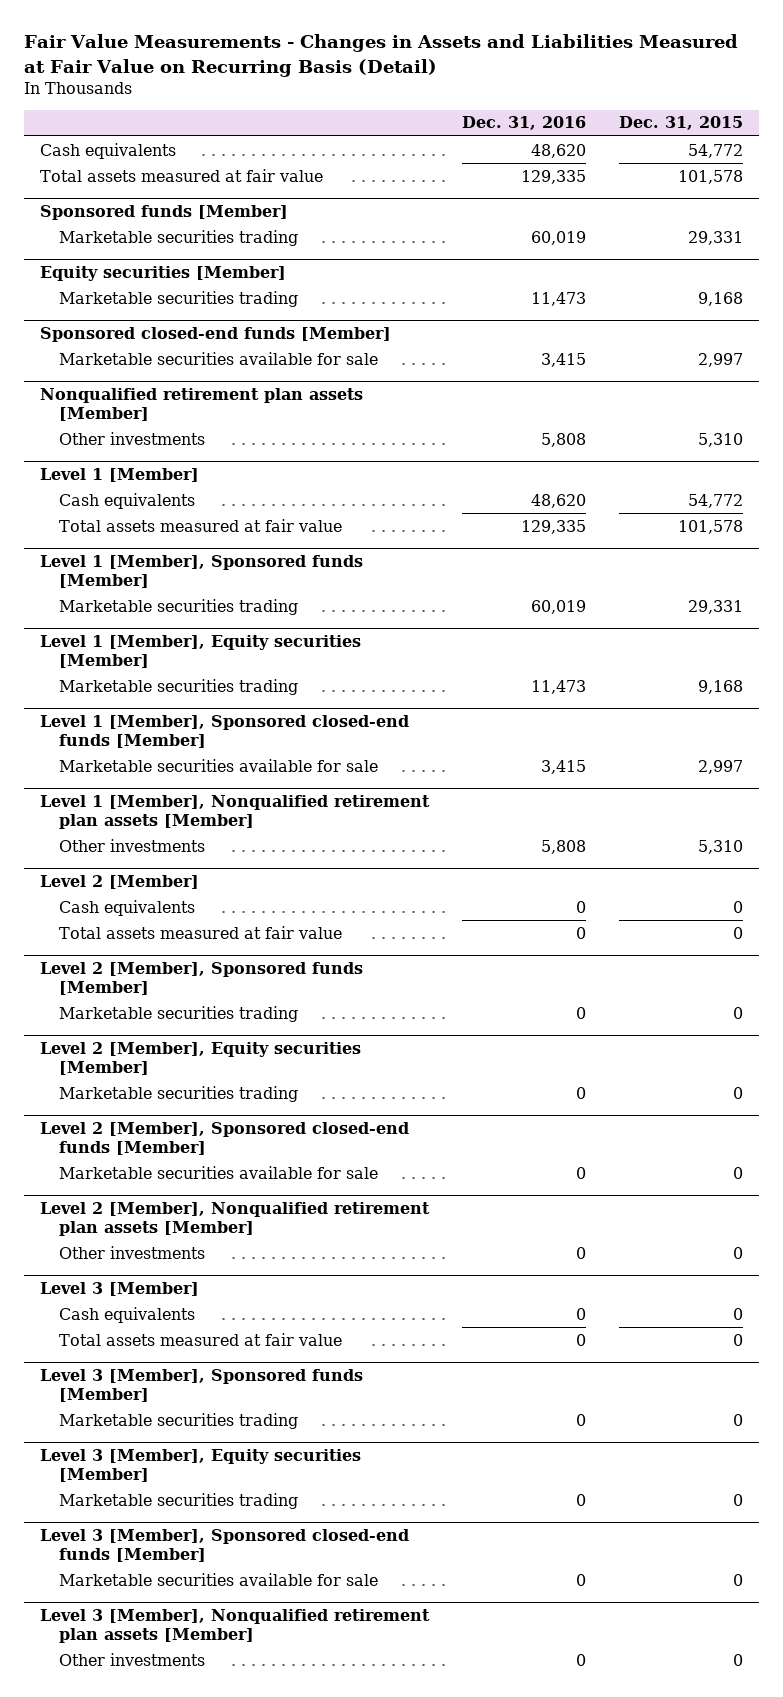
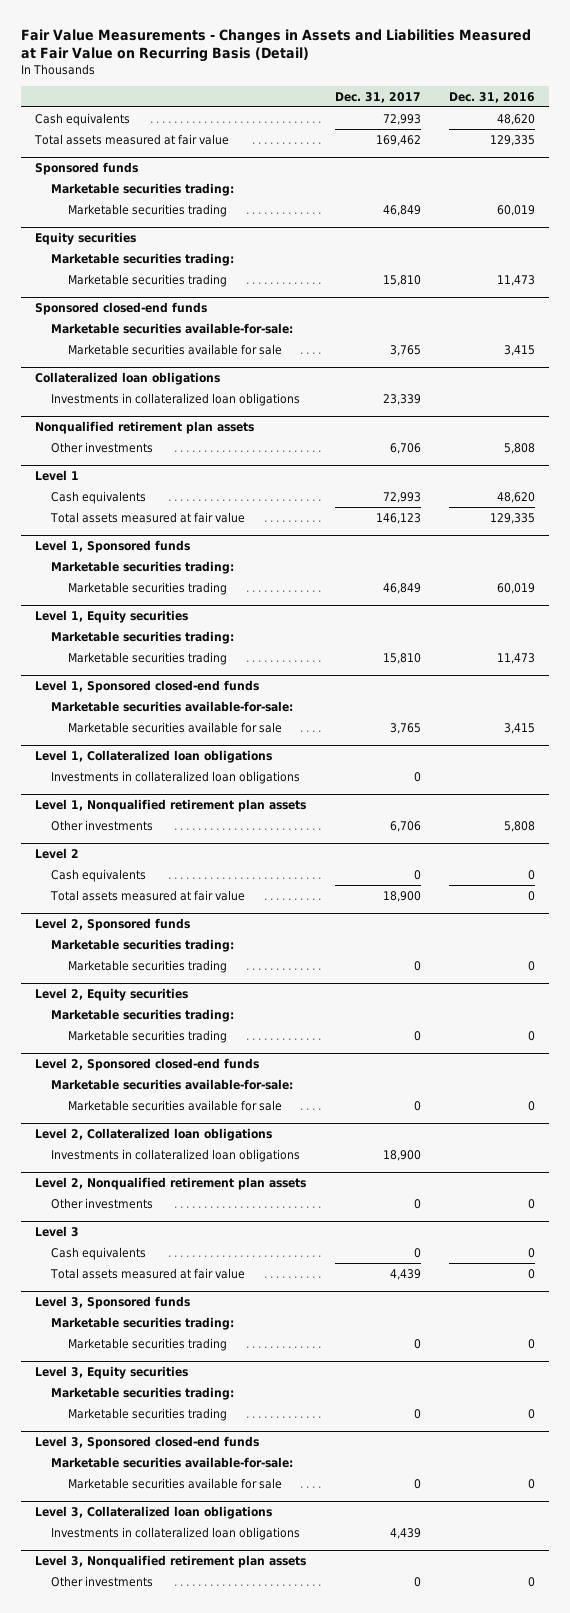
[619,116,744,131] Dec. 31, 2015 -> none
none -> [334,91,421,103] Dec. 31, 2017
[40,205,289,221] Sponsored funds [Member] -> [35,161,139,175] Sponsored funds
none -> [51,182,235,196] Marketable securities trading:
[40,266,287,282] Equity securities [Member] -> [35,231,137,245] Equity securities
none -> [51,252,235,266] Marketable securities trading:
[40,327,392,343] Sponsored closed-end funds [Member] -> [35,301,208,315] Sponsored closed-end funds
none -> [51,322,294,334] Marketable securities available-for-sale:
none -> [35,371,221,385] Collateralized loan obligations
none -> [51,392,301,406] Investments in collateralized loan obligations
[40,388,364,421] Nonqualified retirement plan assets [Member] -> [35,420,255,434] Nonqualified retirement plan assets
[40,468,200,483] Level 1 [Member] -> [35,469,80,481] Level 1
[40,555,364,588] Level 1 [Member], Sponsored funds [Member] -> [35,539,191,553] Level 1, Sponsored funds
none -> [51,560,235,574] Marketable securities trading:
[40,635,362,668] Level 1 [Member], Equity securities [Member] -> [35,609,189,623] Level 1, Equity securities
none -> [51,630,235,644] Marketable securities trading:
[40,715,410,748] Level 1 [Member], Sponsored closed-end funds [Member] -> [35,679,260,693] Level 1, Sponsored closed-end funds
none -> [51,700,294,712] Marketable securities available-for-sale:
none -> [35,749,273,763] Level 1, Collateralized loan obligations
none -> [51,770,301,784] Investments in collateralized loan obligations
[40,795,431,829] Level 1 [Member], Nonqualified retirement plan assets [Member] -> [35,798,307,812] Level 1, Nonqualified retirement plan assets
[40,875,200,890] Level 2 [Member] -> [35,847,80,859] Level 2
[40,962,364,995] Level 2 [Member], Sponsored funds [Member] -> [35,917,191,931] Level 2, Sponsored funds
none -> [51,938,235,952] Marketable securities trading:
[40,1042,362,1075] Level 2 [Member], Equity securities [Member] -> [35,987,189,1001] Level 2, Equity securities
none -> [51,1008,235,1022] Marketable securities trading:
[40,1122,410,1155] Level 2 [Member], Sponsored closed-end funds [Member] -> [35,1057,260,1071] Level 2, Sponsored closed-end funds
none -> [51,1078,294,1090] Marketable securities available-for-sale:
none -> [35,1127,273,1141] Level 2, Collateralized loan obligations
none -> [51,1148,301,1162] Investments in collateralized loan obligations
[40,1202,431,1236] Level 2 [Member], Nonqualified retirement plan assets [Member] -> [35,1176,307,1190] Level 2, Nonqualified retirement plan assets
[40,1282,200,1297] Level 3 [Member] -> [35,1225,80,1237] Level 3
[40,1369,364,1402] Level 3 [Member], Sponsored funds [Member] -> [35,1295,191,1309] Level 3, Sponsored funds
none -> [51,1316,235,1330] Marketable securities trading:
[40,1449,362,1482] Level 3 [Member], Equity securities [Member] -> [35,1365,189,1379] Level 3, Equity securities
none -> [51,1386,235,1400] Marketable securities trading:
[40,1529,410,1562] Level 3 [Member], Sponsored closed-end funds [Member] -> [35,1435,260,1449] Level 3, Sponsored closed-end funds
none -> [51,1456,294,1468] Marketable securities available-for-sale:
none -> [35,1505,273,1519] Level 3, Collateralized loan obligations
none -> [51,1526,301,1540] Investments in collateralized loan obligations
[40,1609,431,1643] Level 3 [Member], Nonqualified retirement plan assets [Member] -> [35,1554,307,1568] Level 3, Nonqualified retirement plan assets

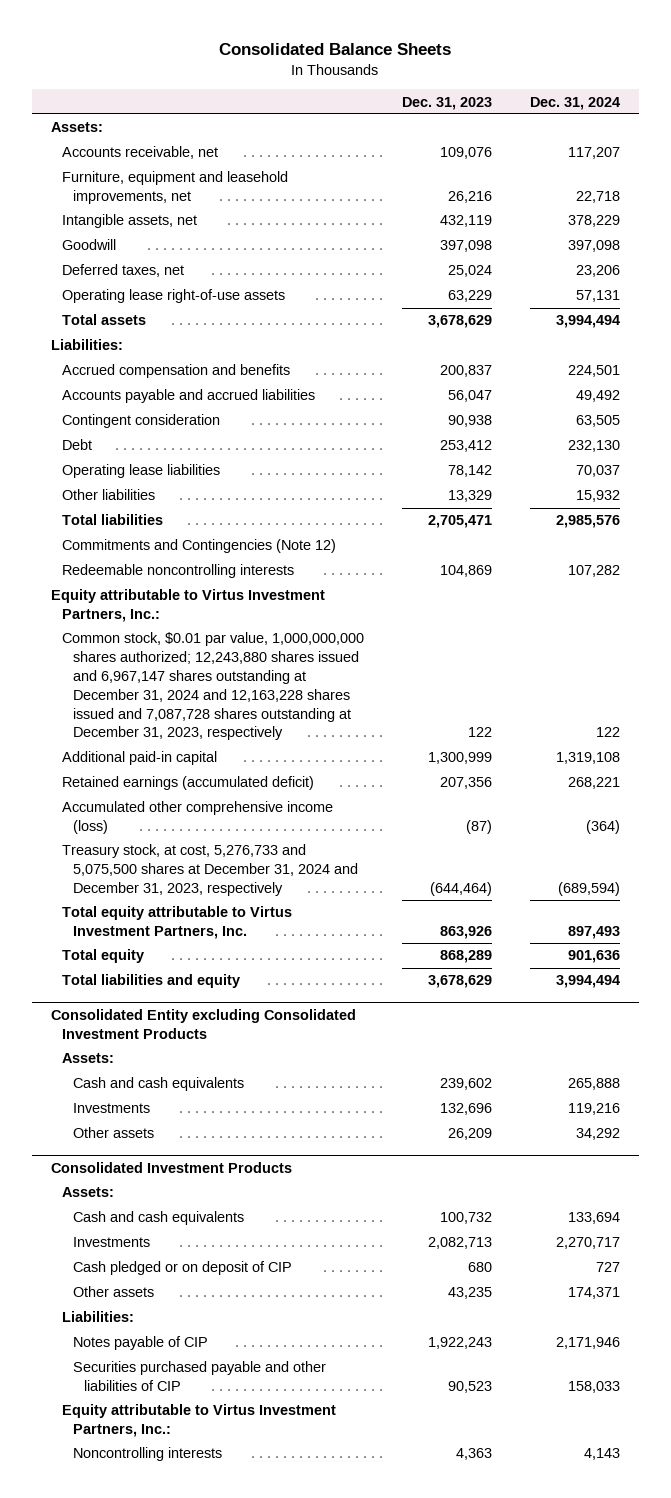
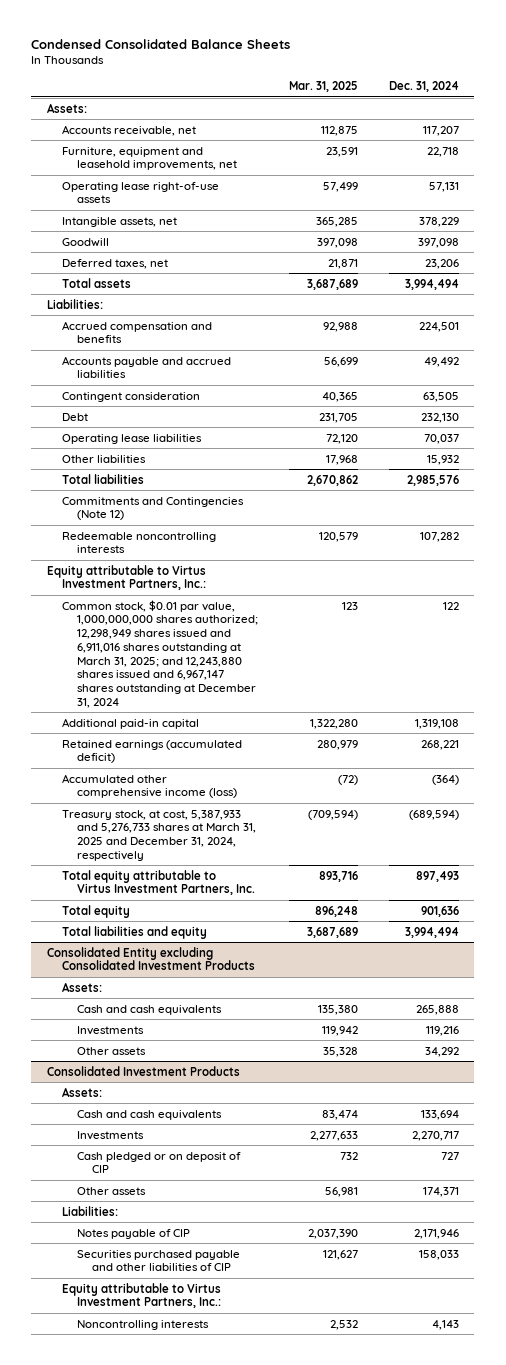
[219,42,452,55] Consolidated Balance Sheets -> [31,38,291,49] Condensed Consolidated Balance Sheets
[401,96,492,110] Dec. 31, 2023 -> none
none -> [288,81,358,93] Mar. 31, 2025
[61,289,285,304] Operating lease right-of-use assets -> [61,181,219,204] Operating lease right-of-use assets
[61,632,364,741] Common stock, $0.01 par value, 1,000,000,000 shares authorized; 12,243,880 shares issued and 6,967,147 shares outstanding at December 31, 2024 and 12,163,228 shares issued and 7,087,728 shares outstanding at December 31, 2023, respectively -> [61,599,258,708] Common stock, $0.01 par value, 1,000,000,000 shares authorized; 12,298,949 shares issued and 6,911,016 shares outstanding at March 31, 2025; and 12,243,880 shares issued and 6,967,147 shares outstanding at December 31, 2024
[61,844,359,896] Treasury stock, at cost, 5,276,733 and 5,075,500 shares at December 31, 2024 and December 31, 2023, respectively -> [61,809,256,861] Treasury stock, at cost, 5,387,933 and 5,276,733 shares at March 31, 2025 and December 31, 2024, respectively

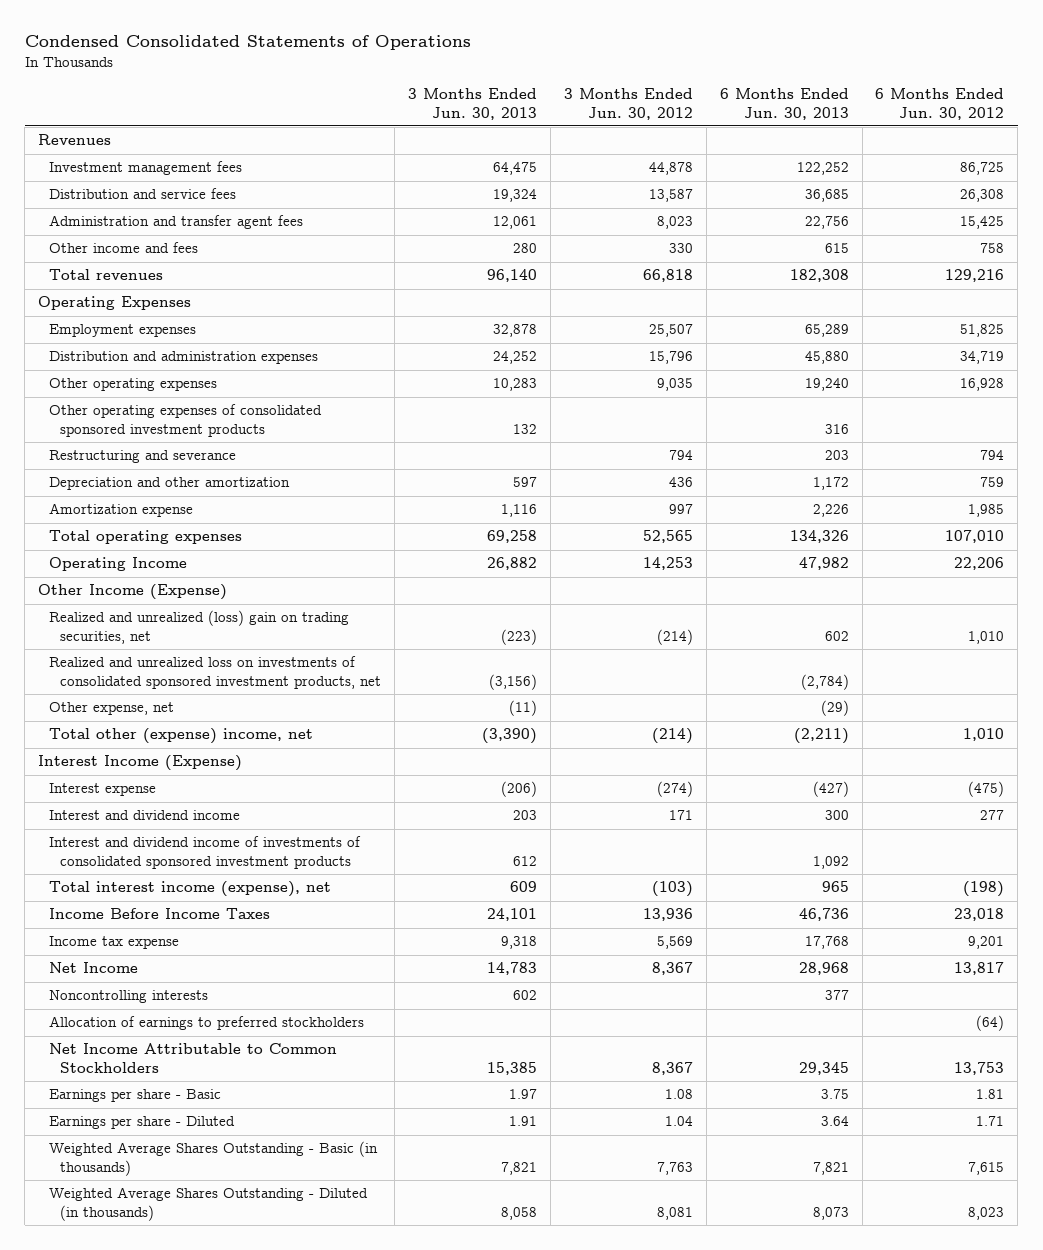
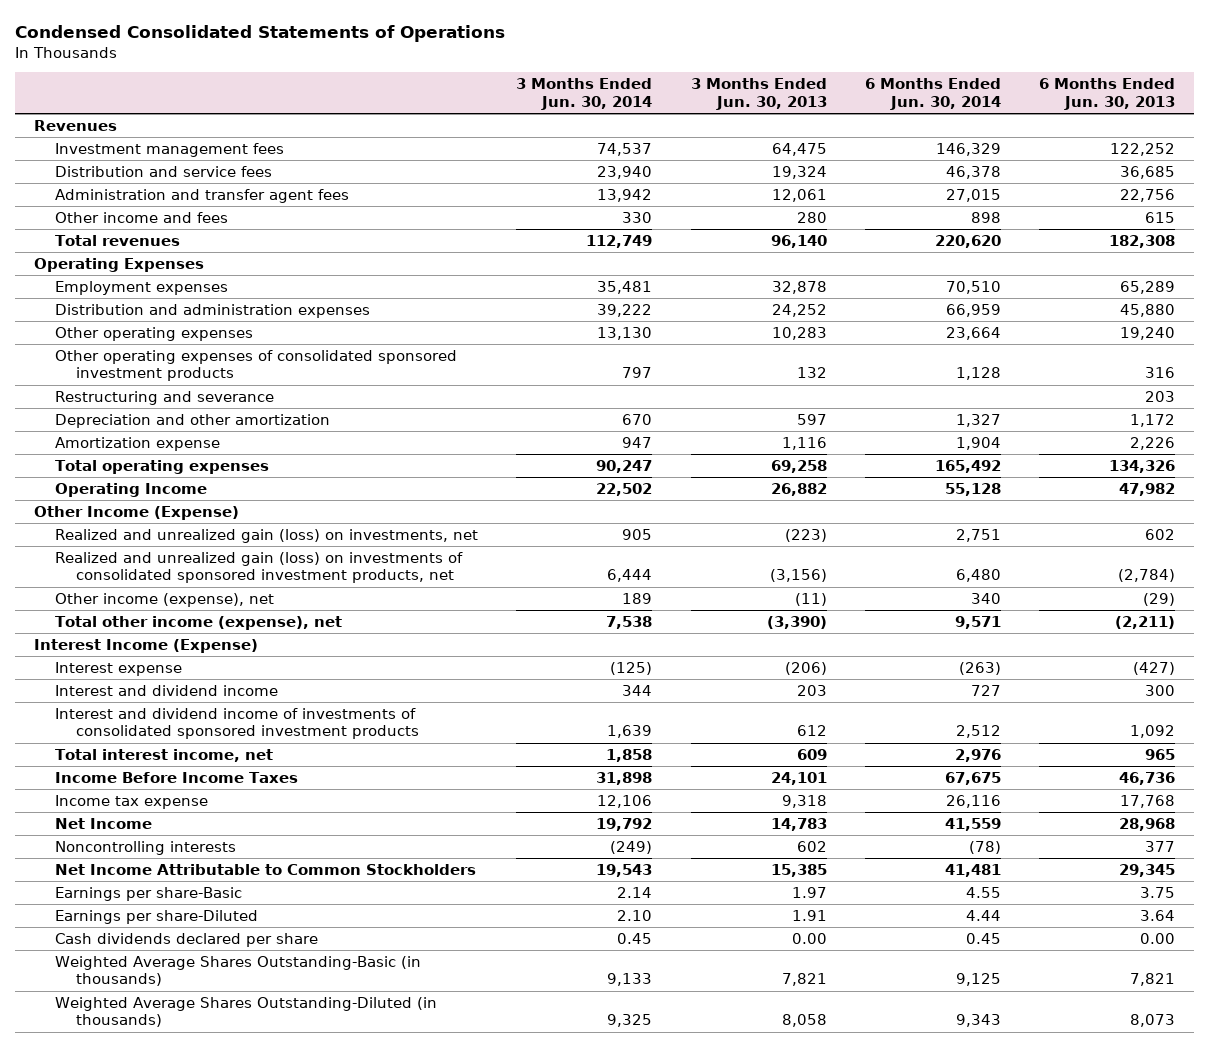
[563,88,693,120] 3 Months Ended Jun. 30, 2012 -> none
[875,88,1005,120] 6 Months Ended Jun. 30, 2012 -> none
none -> [516,78,653,110] 3 Months Ended Jun. 30, 2014
none -> [864,78,1001,110] 6 Months Ended Jun. 30, 2014
[49,610,350,644] Realized and unrealized (loss) gain on trading securities, net -> [55,528,479,543] Realized and unrealized gain (loss) on investments, net
[49,656,382,689] Realized and unrealized loss on investments of consolidated sponsored investment products, net -> [55,551,464,584] Realized and unrealized gain (loss) on investments of consolidated sponsored investment products, net
[49,702,175,716] Other expense, net -> [55,592,275,607] Other income (expense), net
[49,728,314,745] Total other (expense) income, net -> [55,615,343,630] Total other income (expense), net
[49,881,332,898] Total interest income (expense), net -> [55,748,274,762] Total interest income, net
[49,1016,365,1031] Allocation of earnings to preferred stockholders -> none
[49,1089,222,1103] Earnings per share - Basic -> [55,886,243,901] Earnings per share-Basic
[49,1116,236,1130] Earnings per share - Diluted -> [55,909,259,924] Earnings per share-Diluted
none -> [55,932,319,947] Cash dividends declared per share
[49,1141,379,1176] Weighted Average Shares Outstanding - Basic (in thousands) -> [55,955,422,987] Weighted Average Shares Outstanding-Basic (in thousands)
[49,1187,369,1221] Weighted Average Shares Outstanding - Diluted (in thousands) -> [55,996,438,1028] Weighted Average Shares Outstanding-Diluted (in thousands)

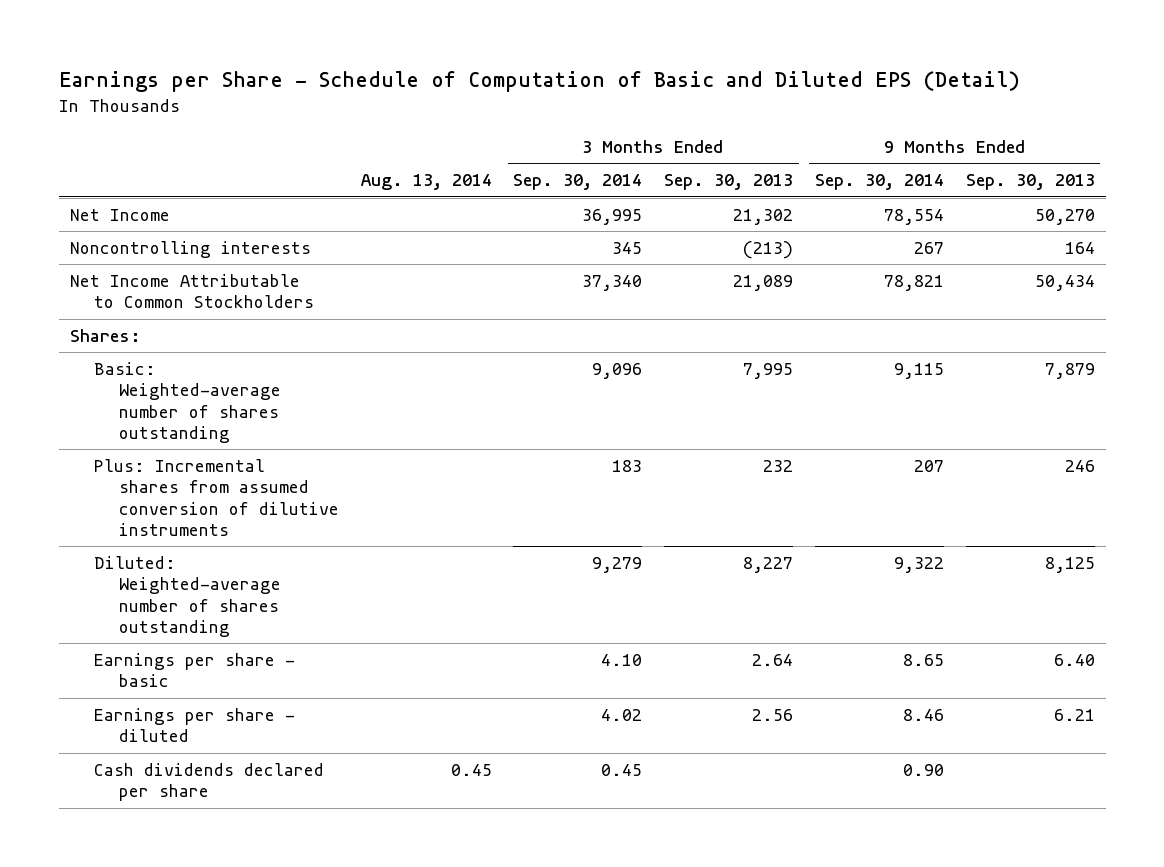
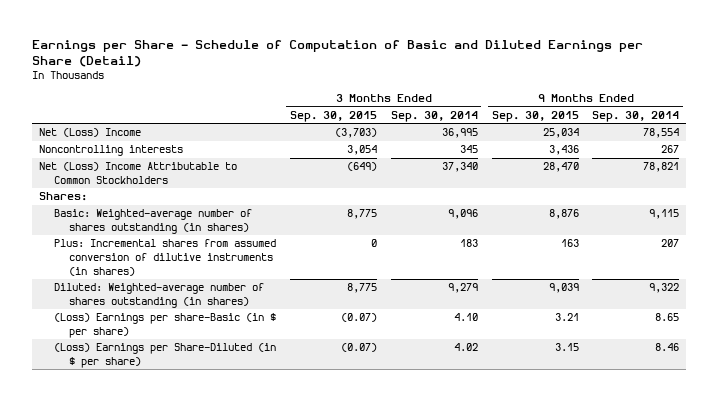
[58,71,1020,93] Earnings per Share - Schedule of Computation of Basic and Diluted EPS (Detail) -> [32,39,644,68] Earnings per Share - Schedule of Computation of Basic and Diluted Earnings per Share (Detail)
[360,174,492,191] Aug. 13, 2014 -> none
[664,174,794,191] Sep. 30, 2013 -> none
[965,174,1095,191] Sep. 30, 2013 -> none
none -> [289,110,377,122] Sep. 30, 2015
none -> [491,110,579,122] Sep. 30, 2015
[69,208,170,221] Net Income -> [39,128,142,138] Net (Loss) Income
[69,273,315,309] Net Income Attributable to Common Stockholders -> [39,162,238,184] Net (Loss) Income Attributable to Common Stockholders
[94,762,325,802] Cash dividends declared per share -> none
[94,361,281,443] Basic: Weighted-average number of shares outstanding -> [53,209,252,234] Basic: Weighted-average number of shares outstanding (in shares)
[94,458,339,536] Plus: Incremental shares from assumed conversion of dilutive instruments -> [53,239,276,276] Plus: Incremental shares from assumed conversion of dilutive instruments (in shares)
[94,555,281,637] Diluted: Weighted-average number of shares outstanding -> [53,283,264,308] Diluted: Weighted-average number of shares outstanding (in shares)
[94,652,296,688] Earnings per share - basic -> [53,313,276,338] (Loss) Earnings per share-Basic (in $ per share)
[94,707,296,743] Earnings per share - diluted -> [53,343,276,368] (Loss) Earnings per Share-Diluted (in $ per share)

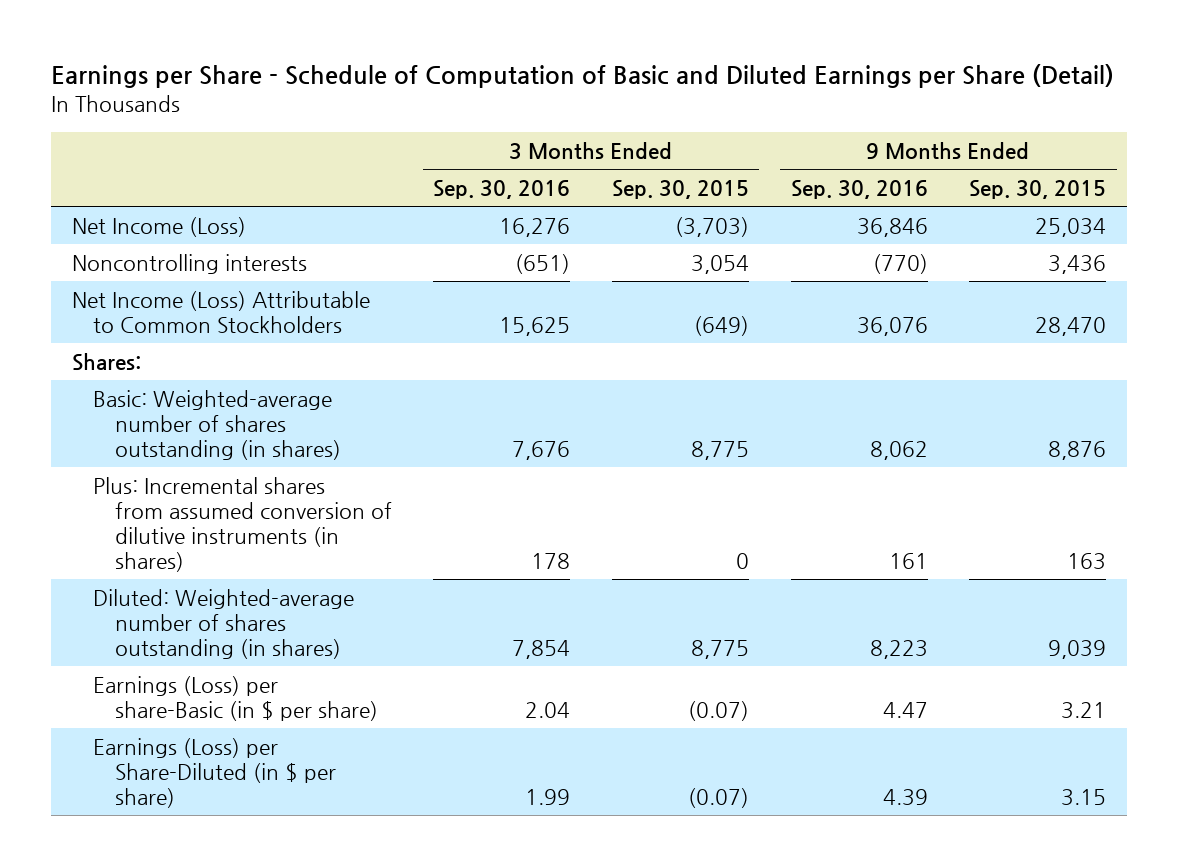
[390,110,478,122] Sep. 30, 2014 -> none
[592,110,680,122] Sep. 30, 2014 -> none
none -> [433,179,571,199] Sep. 30, 2016
none -> [790,179,928,199] Sep. 30, 2016
[39,128,142,138] Net (Loss) Income -> [72,216,247,237] Net Income (Loss)
[39,162,238,184] Net (Loss) Income Attributable to Common Stockholders -> [72,290,371,333] Net Income (Loss) Attributable to Common Stockholders
[53,313,276,338] (Loss) Earnings per share-Basic (in $ per share) -> [93,675,378,721] Earnings (Loss) per share-Basic (in $ per share)
[53,343,276,368] (Loss) Earnings per Share-Diluted (in $ per share) -> [93,737,336,808] Earnings (Loss) per Share-Diluted (in $ per share)

